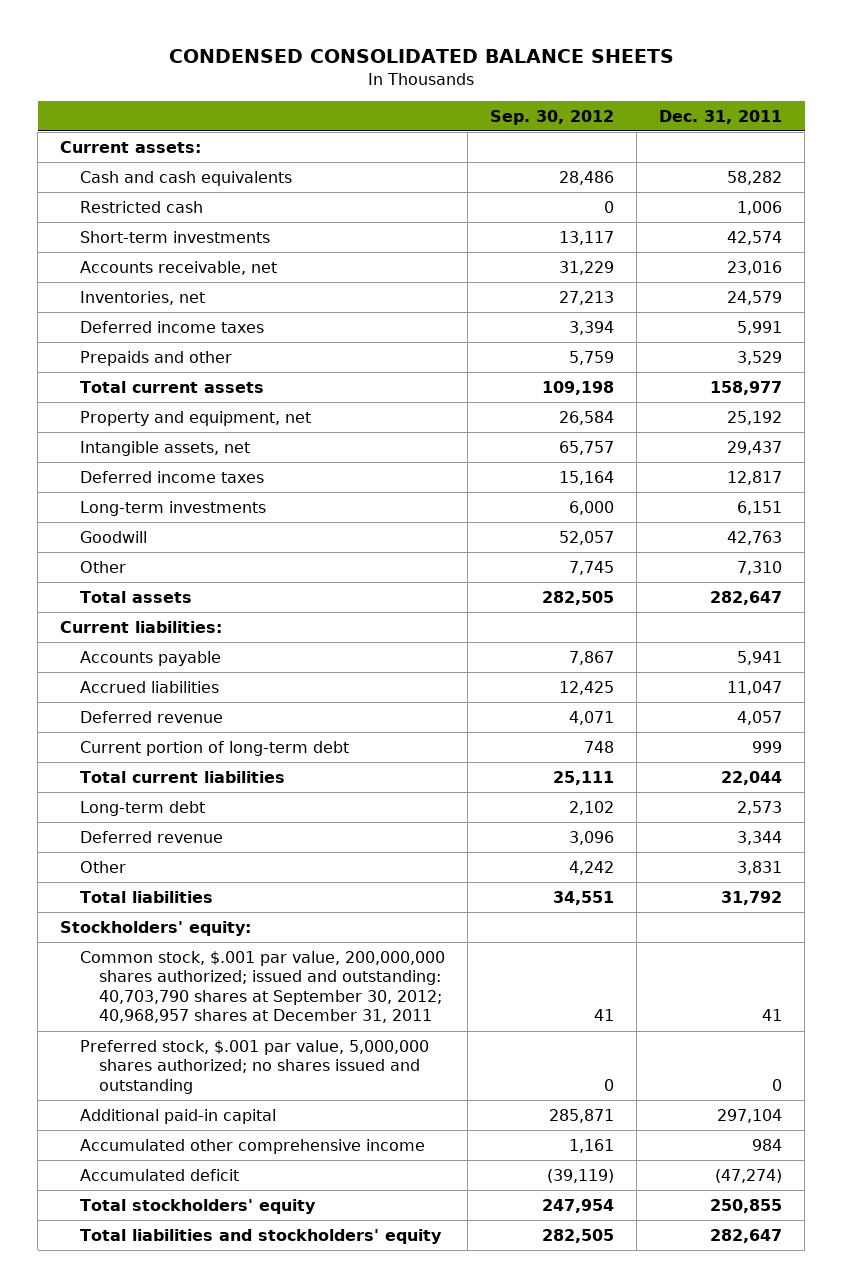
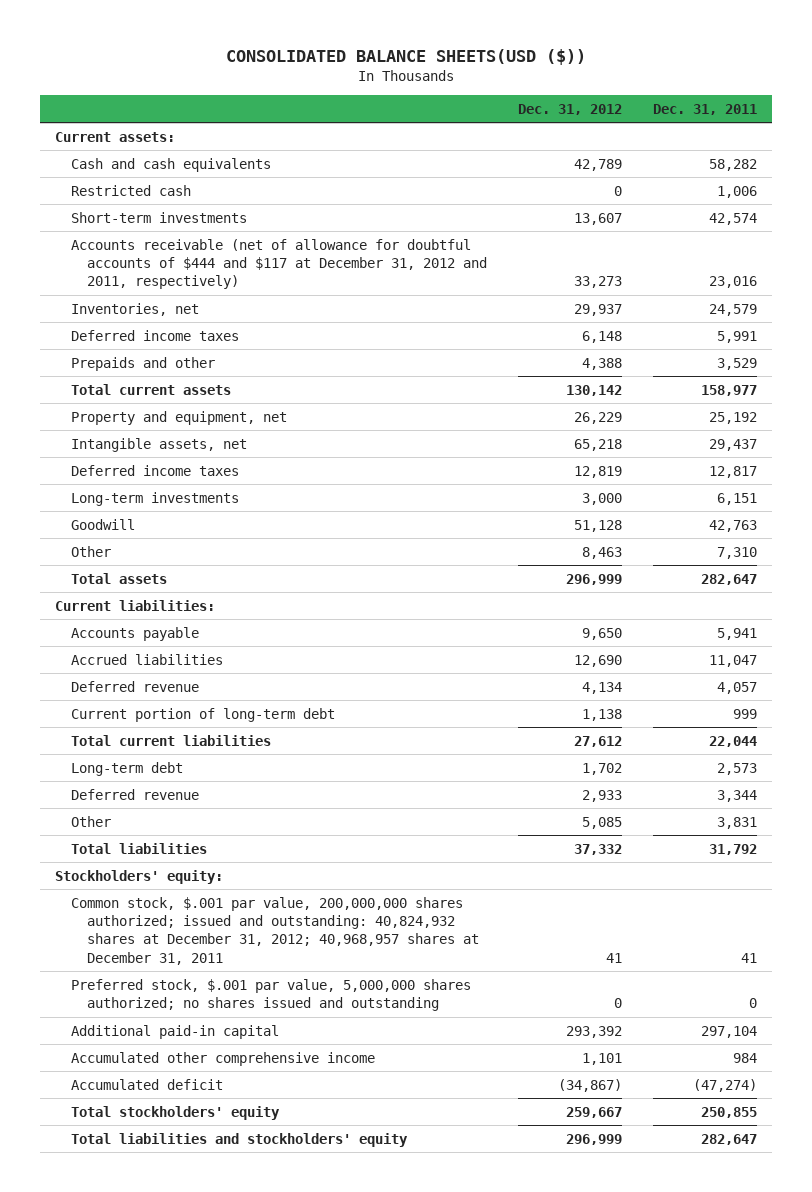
[169,48,675,63] CONDENSED CONSOLIDATED BALANCE SHEETS -> [225,48,586,65] CONSOLIDATED BALANCE SHEETS(USD ($))
[489,109,614,125] Sep. 30, 2012 -> none
none -> [517,104,622,116] Dec. 31, 2012
[79,260,277,275] Accounts receivable, net -> [71,238,488,290] Accounts receivable (net of allowance for doubtful accounts of $444 and $117 at December 31, 2012 and 2011, respectively)
[79,950,445,1024] Common stock, $.001 par value, 200,000,000 shares authorized; issued and outstanding: 40,703,790 shares at September 30, 2012; 40,968,957 shares at December 31, 2011 -> [71,896,480,965] Common stock, $.001 par value, 200,000,000 shares authorized; issued and outstanding: 40,824,932 shares at December 31, 2012; 40,968,957 shares at December 31, 2011

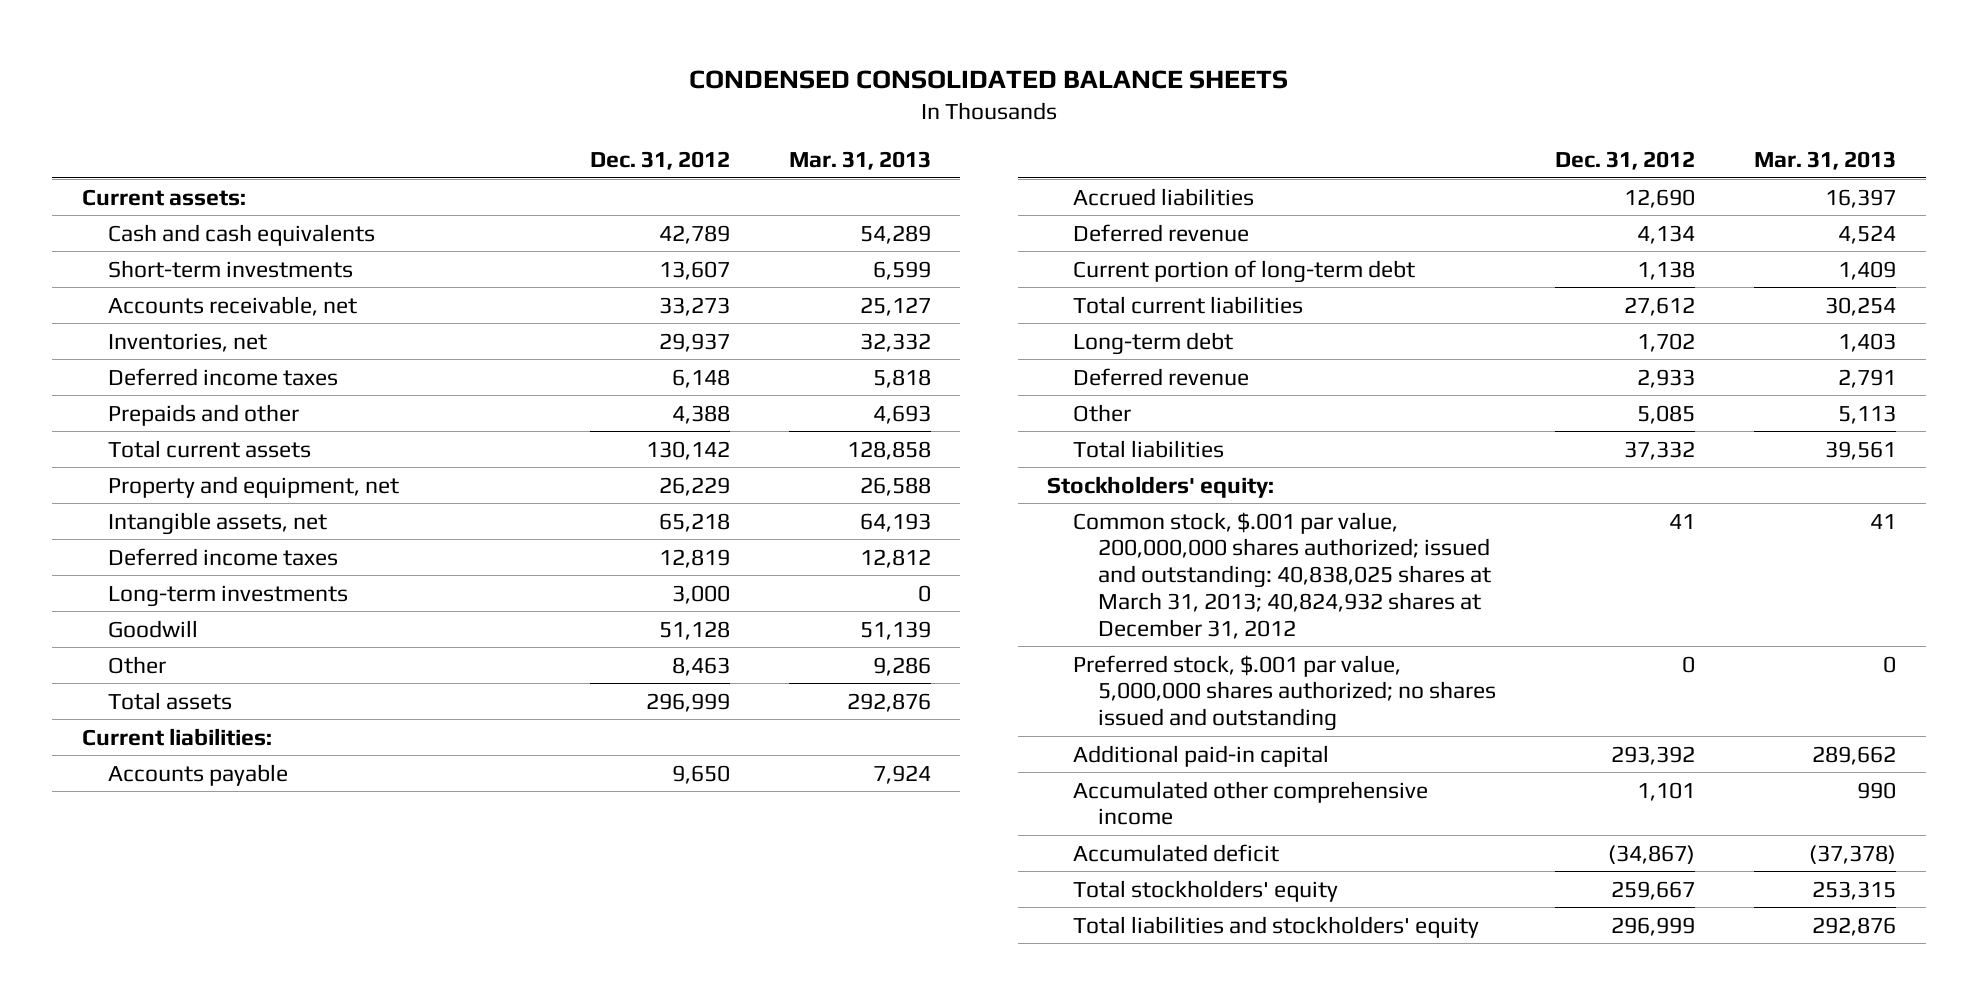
[225,48,586,65] CONSOLIDATED BALANCE SHEETS(USD ($)) -> [689,70,1289,90] CONDENSED CONSOLIDATED BALANCE SHEETS
[652,104,757,116] Dec. 31, 2011 -> none
none -> [788,151,931,171] Mar. 31, 2013
[71,184,192,196] Restricted cash -> none
[71,238,488,290] Accounts receivable (net of allowance for doubtful accounts of $444 and $117 at December 31, 2012 and 2011, respectively) -> [107,295,357,316] Accounts receivable, net
[71,896,480,965] Common stock, $.001 par value, 200,000,000 shares authorized; issued and outstanding: 40,824,932 shares at December 31, 2012; 40,968,957 shares at December 31, 2011 -> [1072,511,1492,639] Common stock, $.001 par value, 200,000,000 shares authorized; issued and outstanding: 40,838,025 shares at March 31, 2013; 40,824,932 shares at December 31, 2012

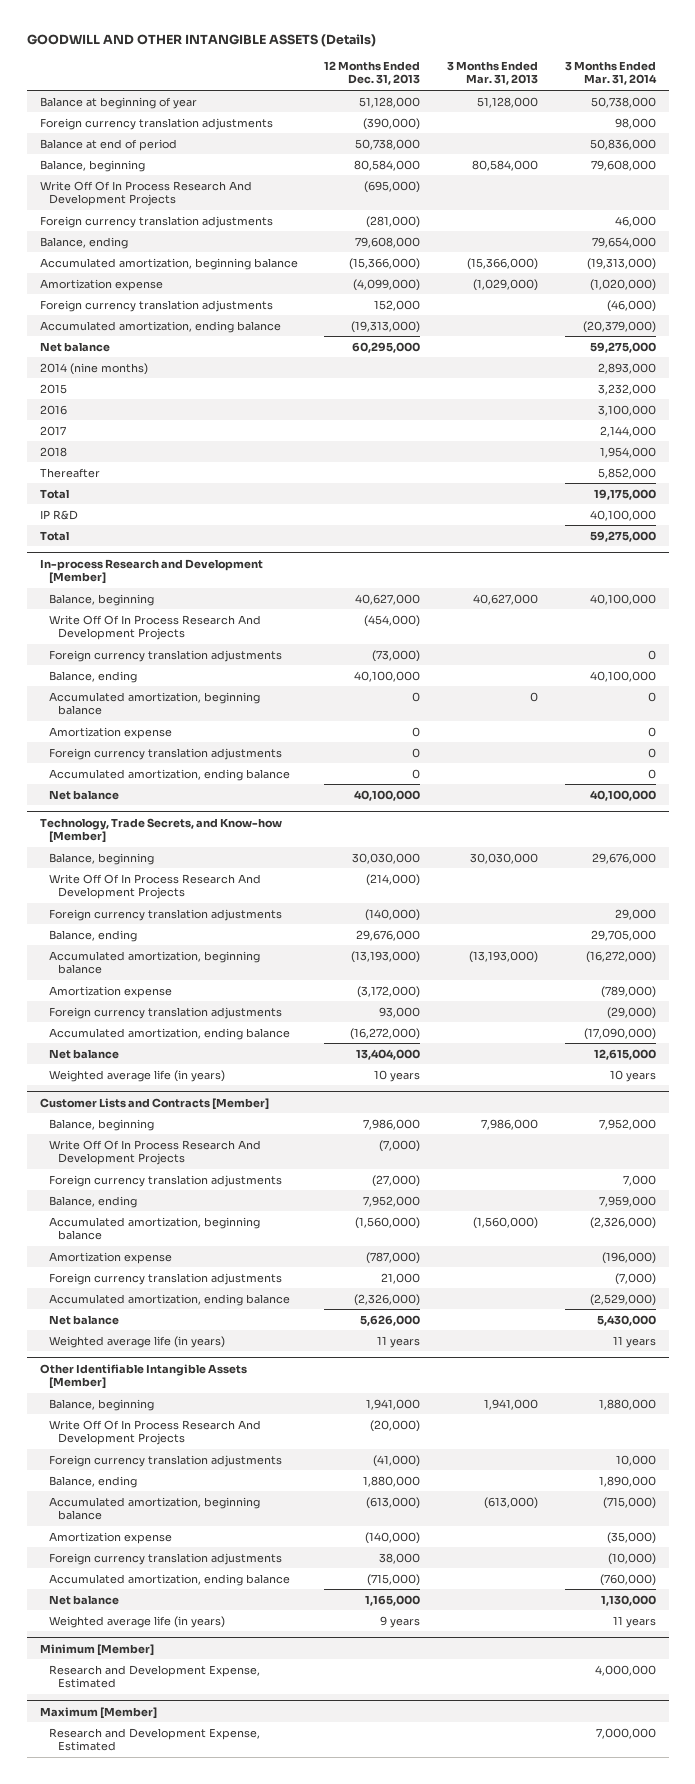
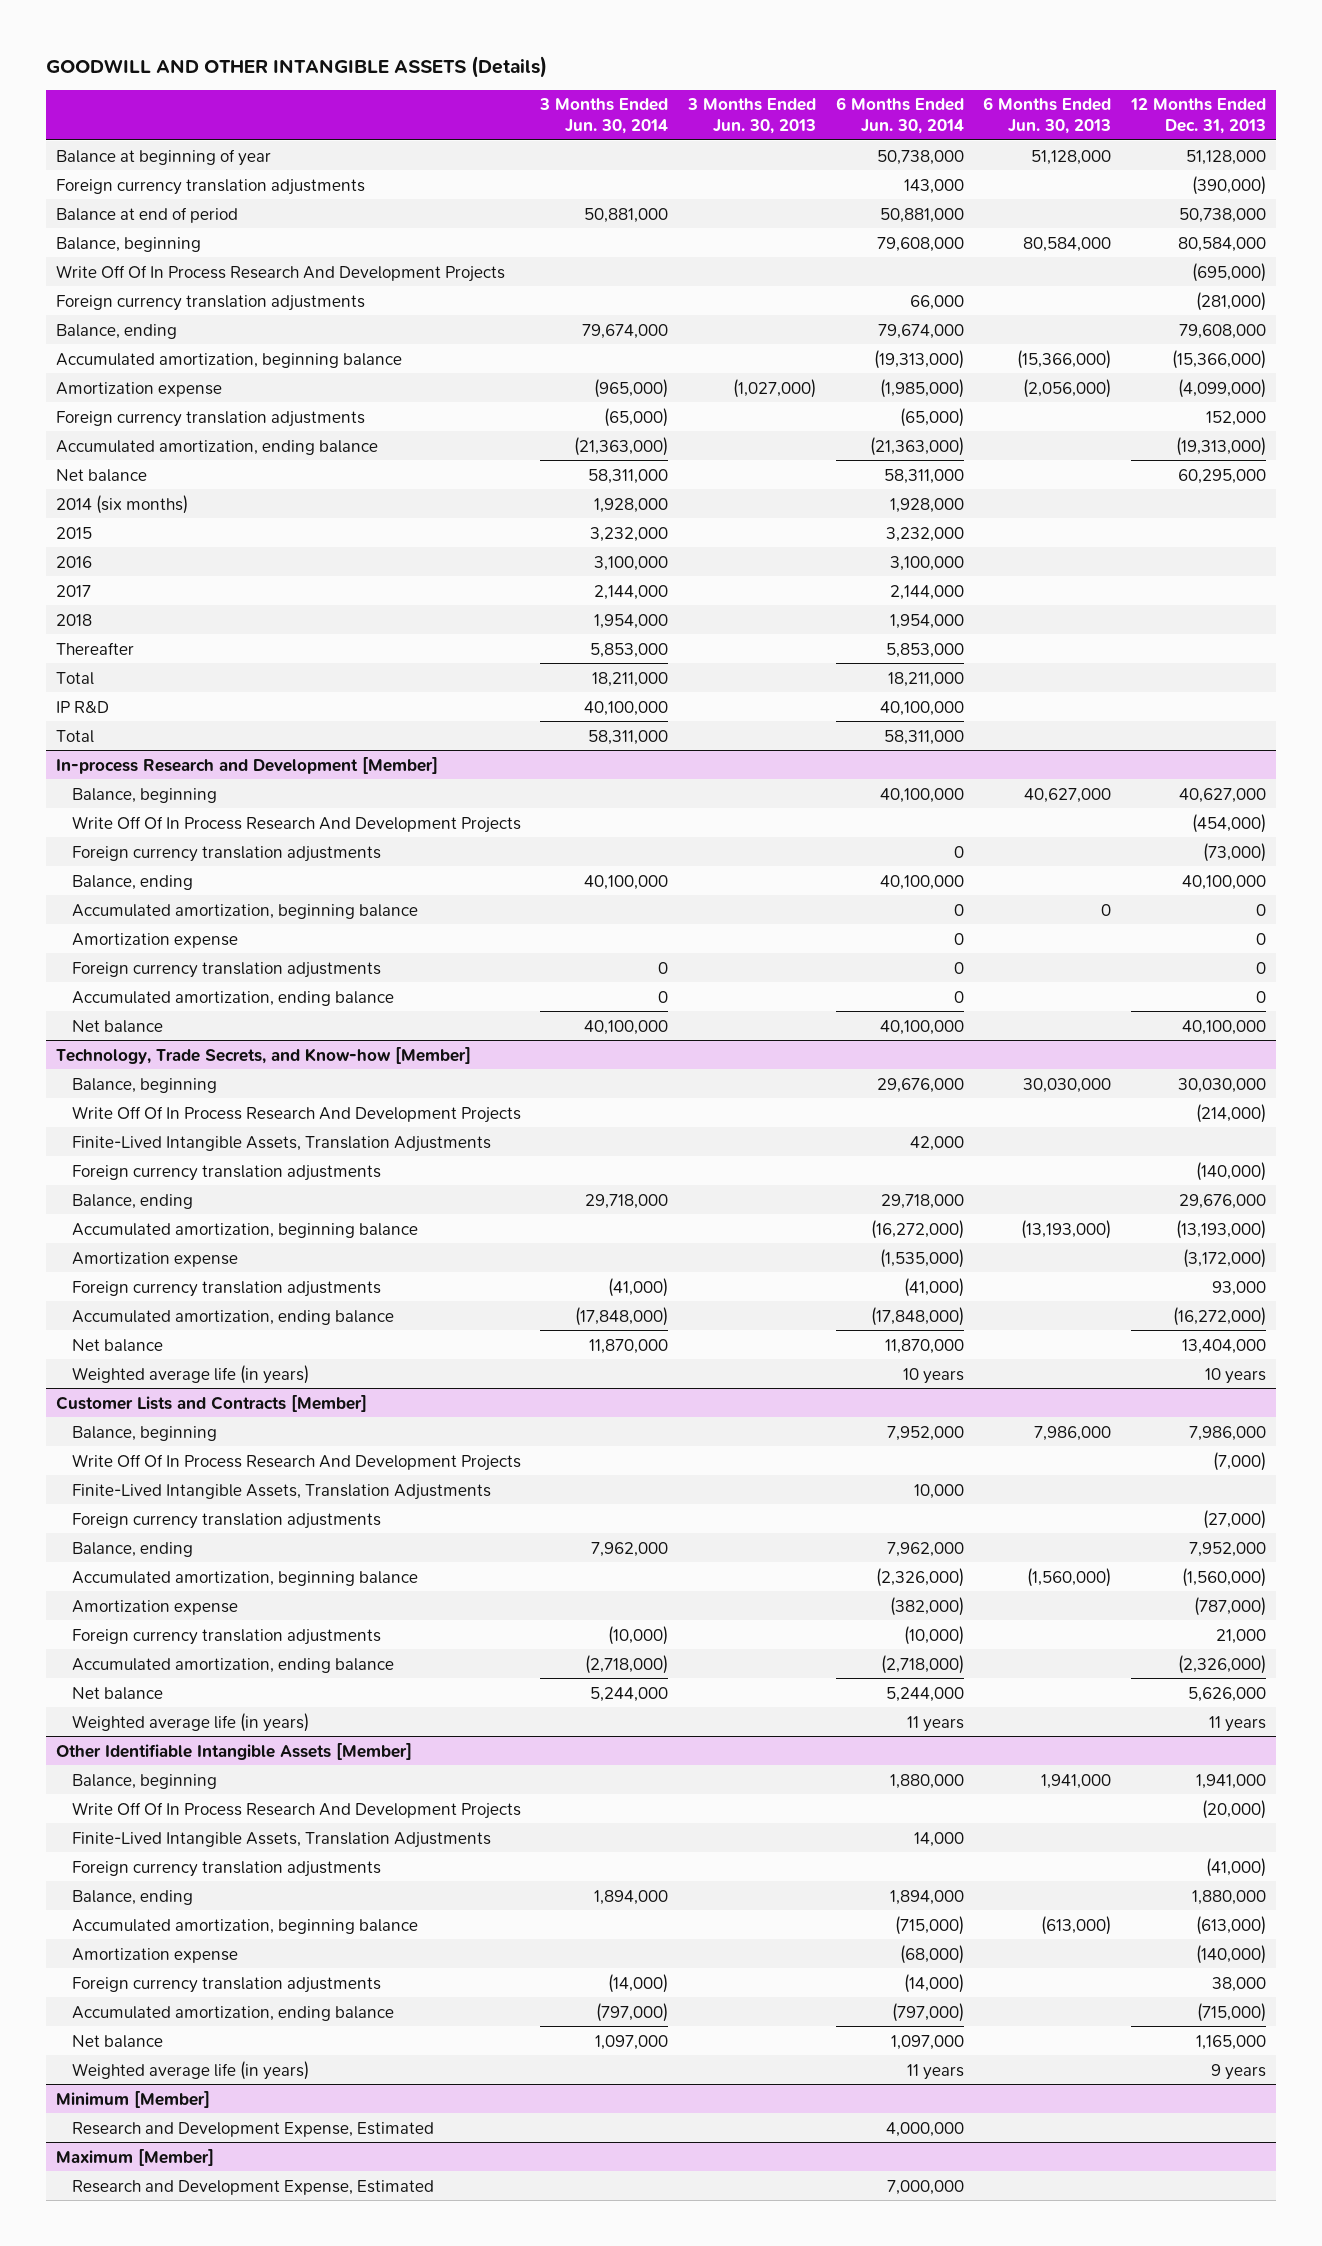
[447,60,539,86] 3 Months Ended Mar. 31, 2013 -> none
[564,60,657,86] 3 Months Ended Mar. 31, 2014 -> none
none -> [539,98,669,134] 3 Months Ended Jun. 30, 2014
none -> [686,98,816,134] 3 Months Ended Jun. 30, 2013
none -> [835,97,964,134] 6 Months Ended Jun. 30, 2014
none -> [983,97,1112,134] 6 Months Ended Jun. 30, 2013
[39,362,148,375] 2014 (nine months) -> [55,494,188,514] 2014 (six months)
none -> [71,1135,491,1152] Finite-Lived Intangible Assets, Translation Adjustments
none -> [71,1483,491,1500] Finite-Lived Intangible Assets, Translation Adjustments
none -> [71,1831,491,1848] Finite-Lived Intangible Assets, Translation Adjustments

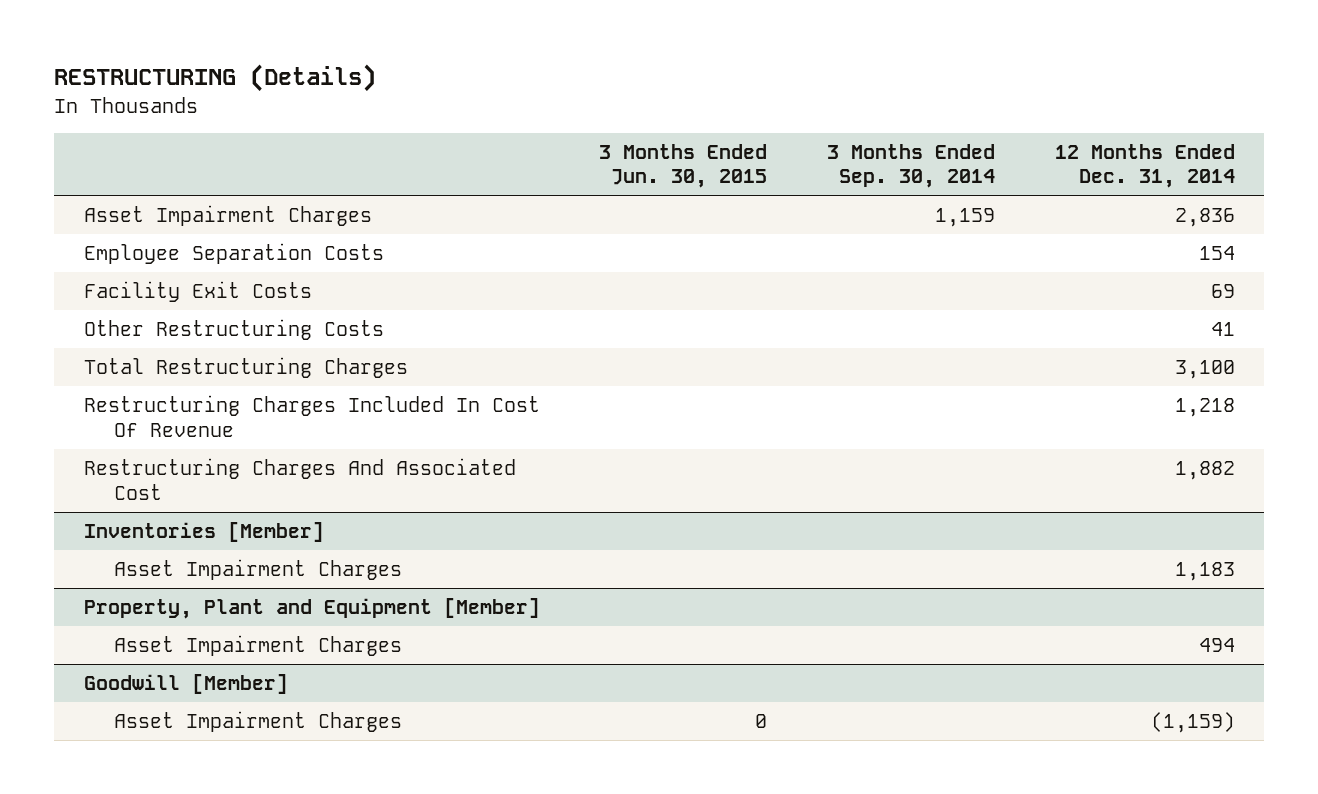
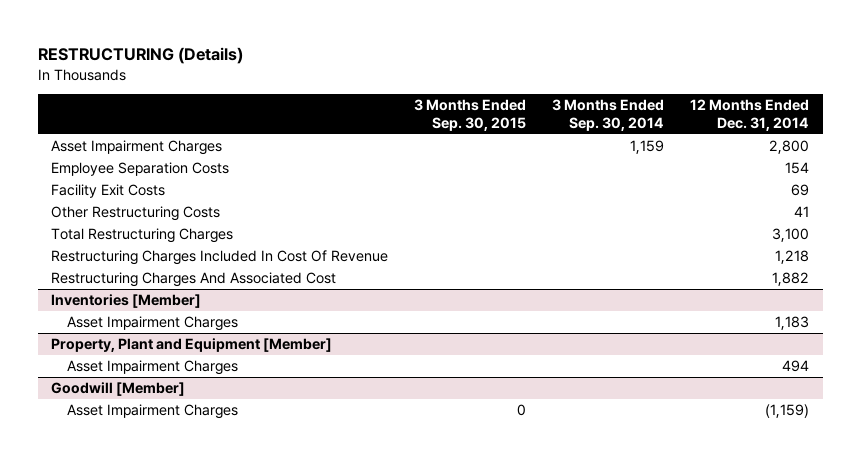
[599,144,768,189] 3 Months Ended Jun. 30, 2015 -> none
none -> [414,99,527,131] 3 Months Ended Sep. 30, 2015
[1174,208,1235,228] 2,836 -> [769,140,810,155] 2,800

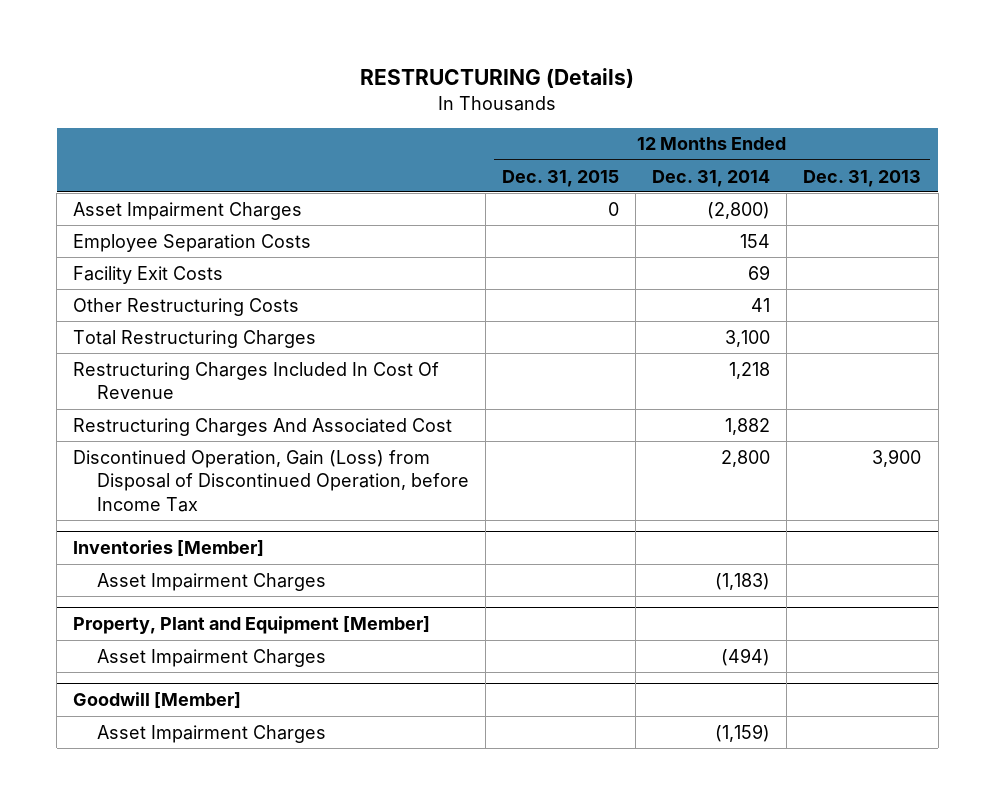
[414,99,527,131] 3 Months Ended Sep. 30, 2015 -> none
[552,99,665,131] 3 Months Ended Sep. 30, 2014 -> none
none -> [501,169,619,187] Dec. 31, 2015
none -> [803,169,922,187] Dec. 31, 2013
[769,140,810,155] 2,800 -> [707,201,771,219] (2,800)
none -> [73,449,469,512] Discontinued Operation, Gain (Loss) from Disposal of Discontinued Operation, before Income Tax
[775,316,810,331] 1,183 -> [715,572,771,590] (1,183)
[782,360,810,373] 494 -> [721,647,771,666] (494)

